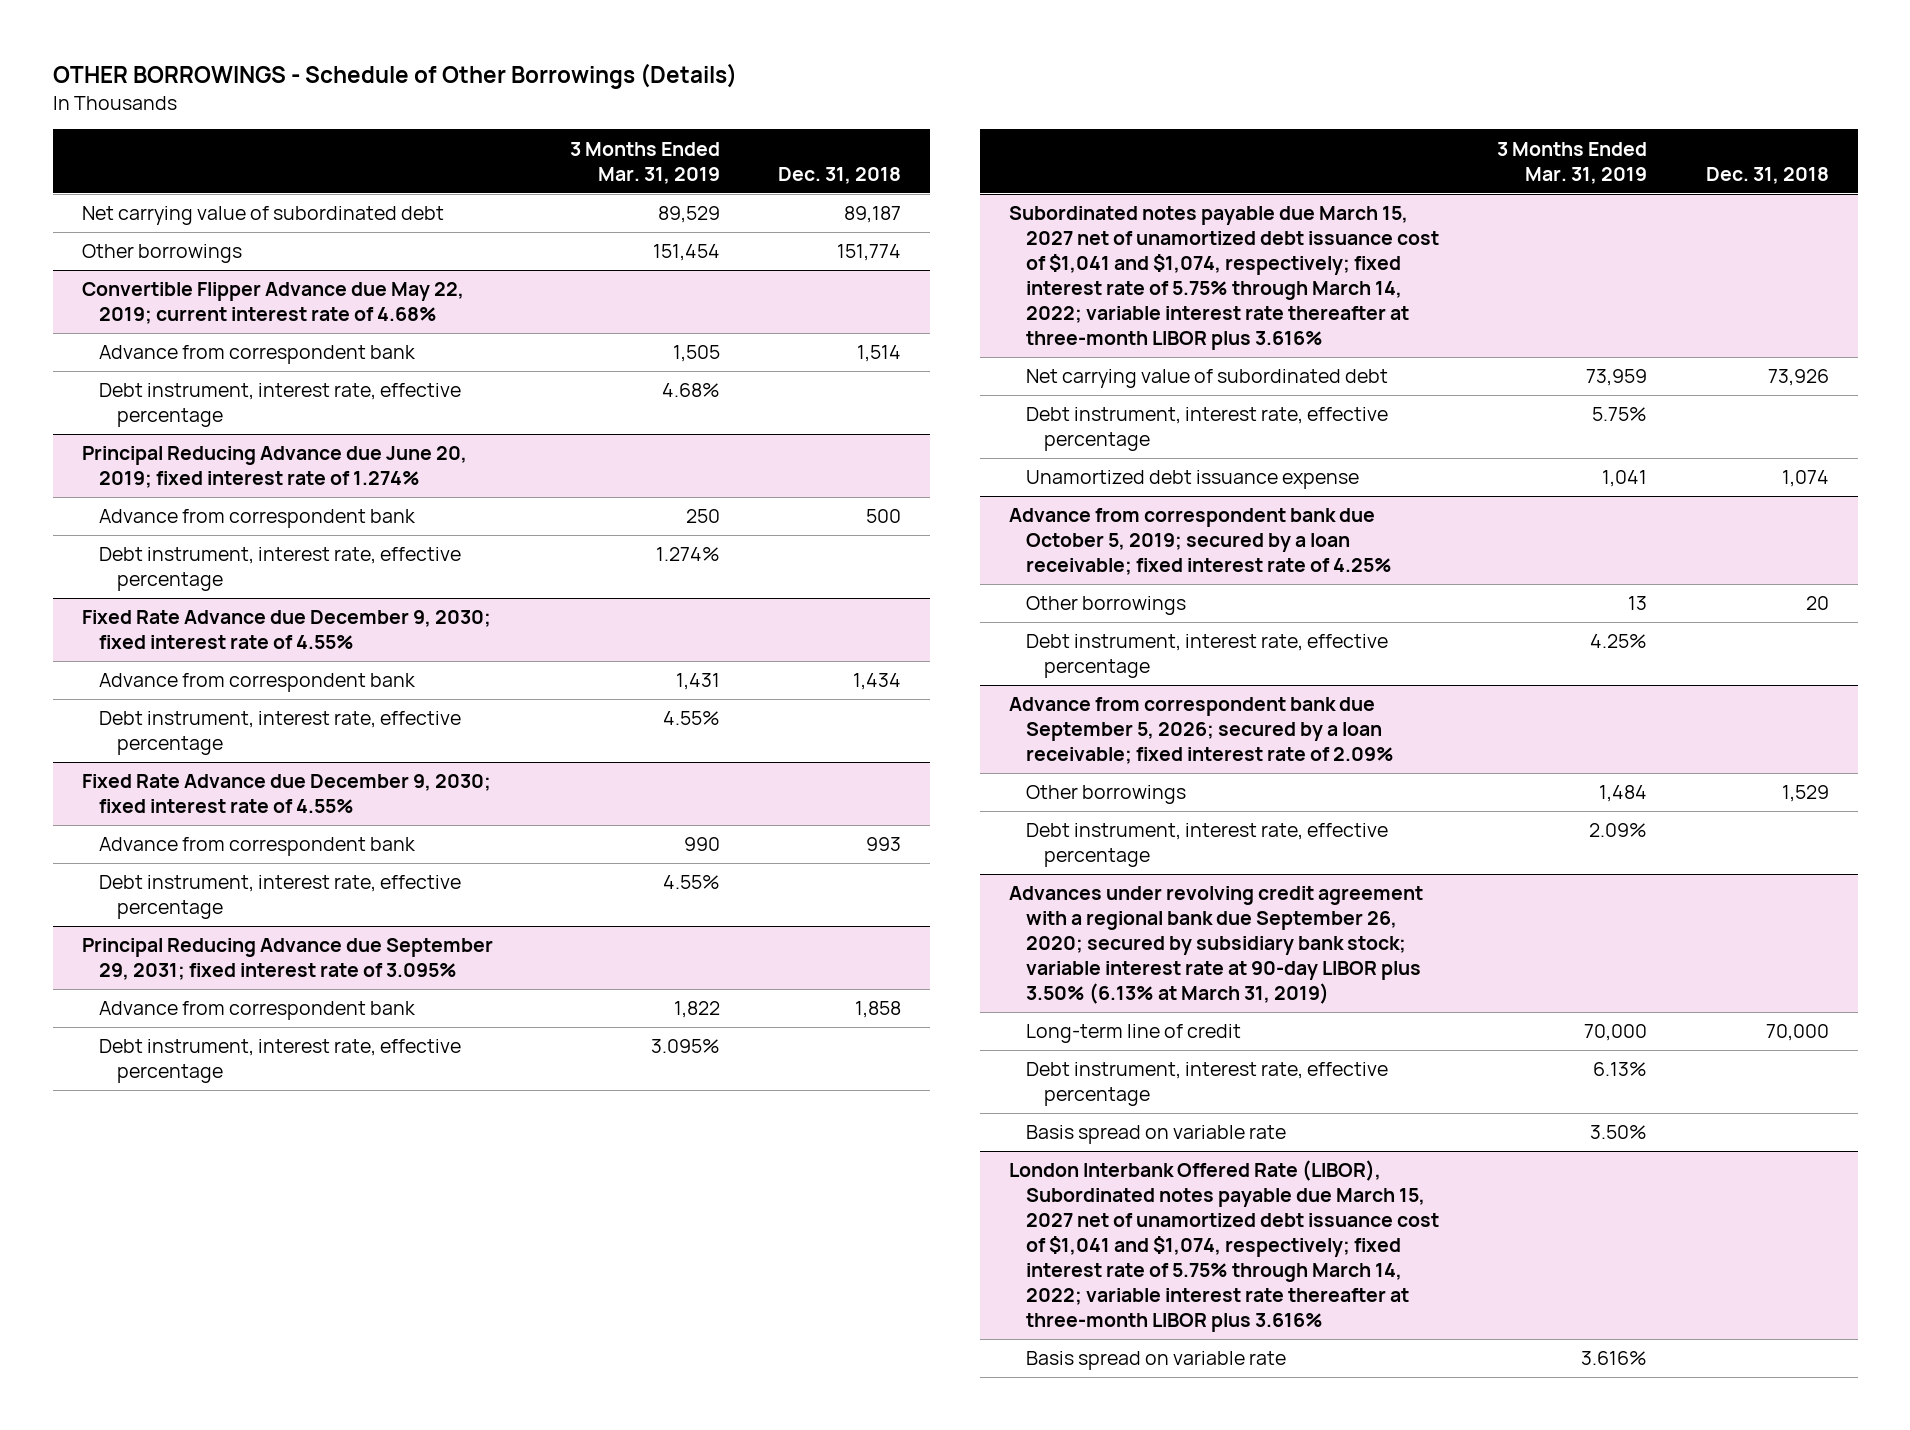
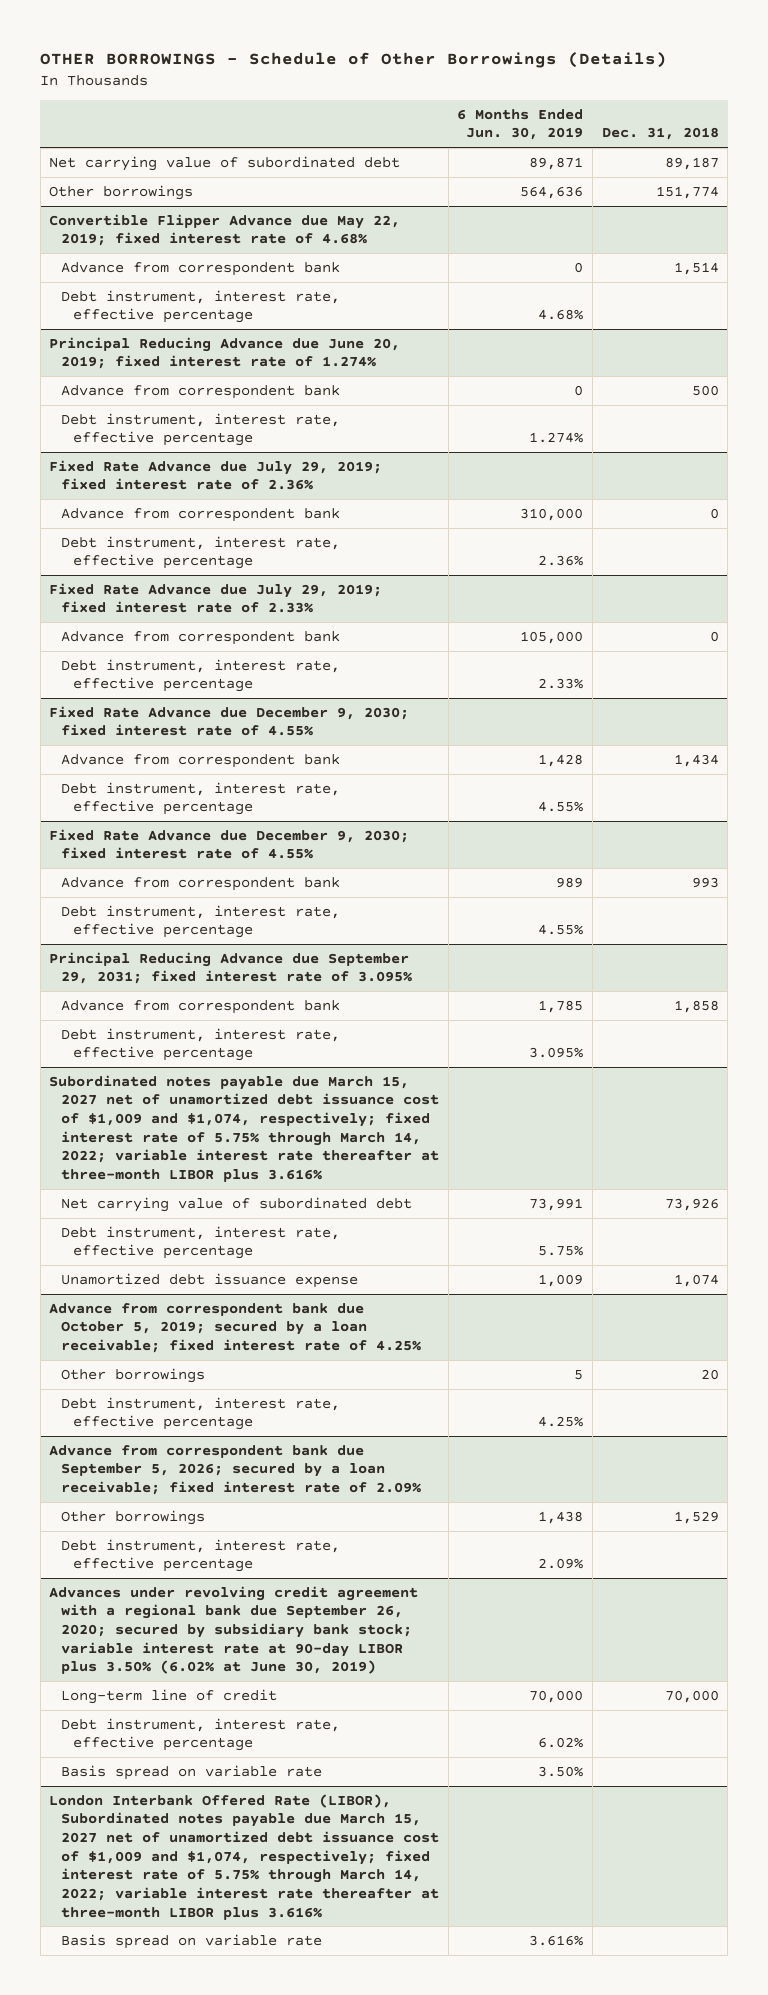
[570,141,721,184] 3 Months Ended Mar. 31, 2019 -> none
none -> [457,108,584,141] 6 Months Ended Jun. 30, 2019
[81,282,464,325] Convertible Flipper Advance due May 22, 2019; current interest rate of 4.68% -> [49,213,401,247] Convertible Flipper Advance due May 22, 2019; fixed interest rate of 4.68%
none -> [49,459,383,491] Fixed Rate Advance due July 29, 2019; fixed interest rate of 2.36%
none -> [61,507,341,522] Advance from correspondent bank
none -> [61,535,341,570] Debt instrument, interest rate, effective percentage
none -> [49,582,383,614] Fixed Rate Advance due July 29, 2019; fixed interest rate of 2.33%
none -> [61,630,341,645] Advance from correspondent bank
none -> [61,658,341,693] Debt instrument, interest rate, effective percentage
[1008,206,1440,350] Subordinated notes payable due March 15, 2027 net of unamortized debt issuance cost of $1,041 and $1,074, respectively; fixed interest rate of 5.75% through March 14, 2022; variable interest rate thereafter at three-month LIBOR plus 3.616% -> [49,1074,440,1182] Subordinated notes payable due March 15, 2027 net of unamortized debt issuance cost of $1,009 and $1,074, respectively; fixed interest rate of 5.75% through March 14, 2022; variable interest rate thereafter at three-month LIBOR plus 3.616%
[1008,886,1423,1005] Advances under revolving credit agreement with a regional bank due September 26, 2020; secured by subsidiary bank stock; variable interest rate at 90-day LIBOR plus 3.50% (6.13% at March 31, 2019) -> [49,1585,419,1675] Advances under revolving credit agreement with a regional bank due September 26, 2020; secured by subsidiary bank stock; variable interest rate at 90-day LIBOR plus 3.50% (6.02% at June 30, 2019)
[1008,1160,1440,1332] London Interbank Offered Rate (LIBOR), Subordinated notes payable due March 15, 2027 net of unamortized debt issuance cost of $1,041 and $1,074, respectively; fixed interest rate of 5.75% through March 14, 2022; variable interest rate thereafter at three-month LIBOR plus 3.616% -> [49,1793,440,1920] London Interbank Offered Rate (LIBOR), Subordinated notes payable due March 15, 2027 net of unamortized debt issuance cost of $1,009 and $1,074, respectively; fixed interest rate of 5.75% through March 14, 2022; variable interest rate thereafter at three-month LIBOR plus 3.616%

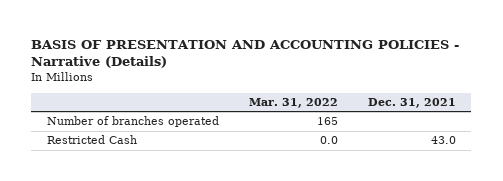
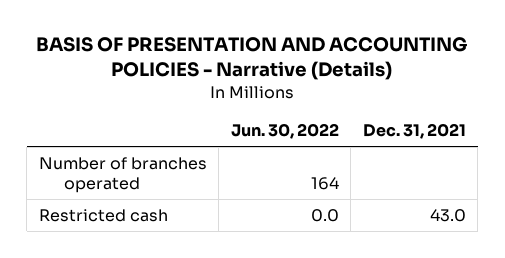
[248,98,338,109] Mar. 31, 2022 -> none
none -> [230,122,339,139] Jun. 30, 2022
[46,135,137,145] Restricted Cash -> [38,208,168,222] Restricted cash

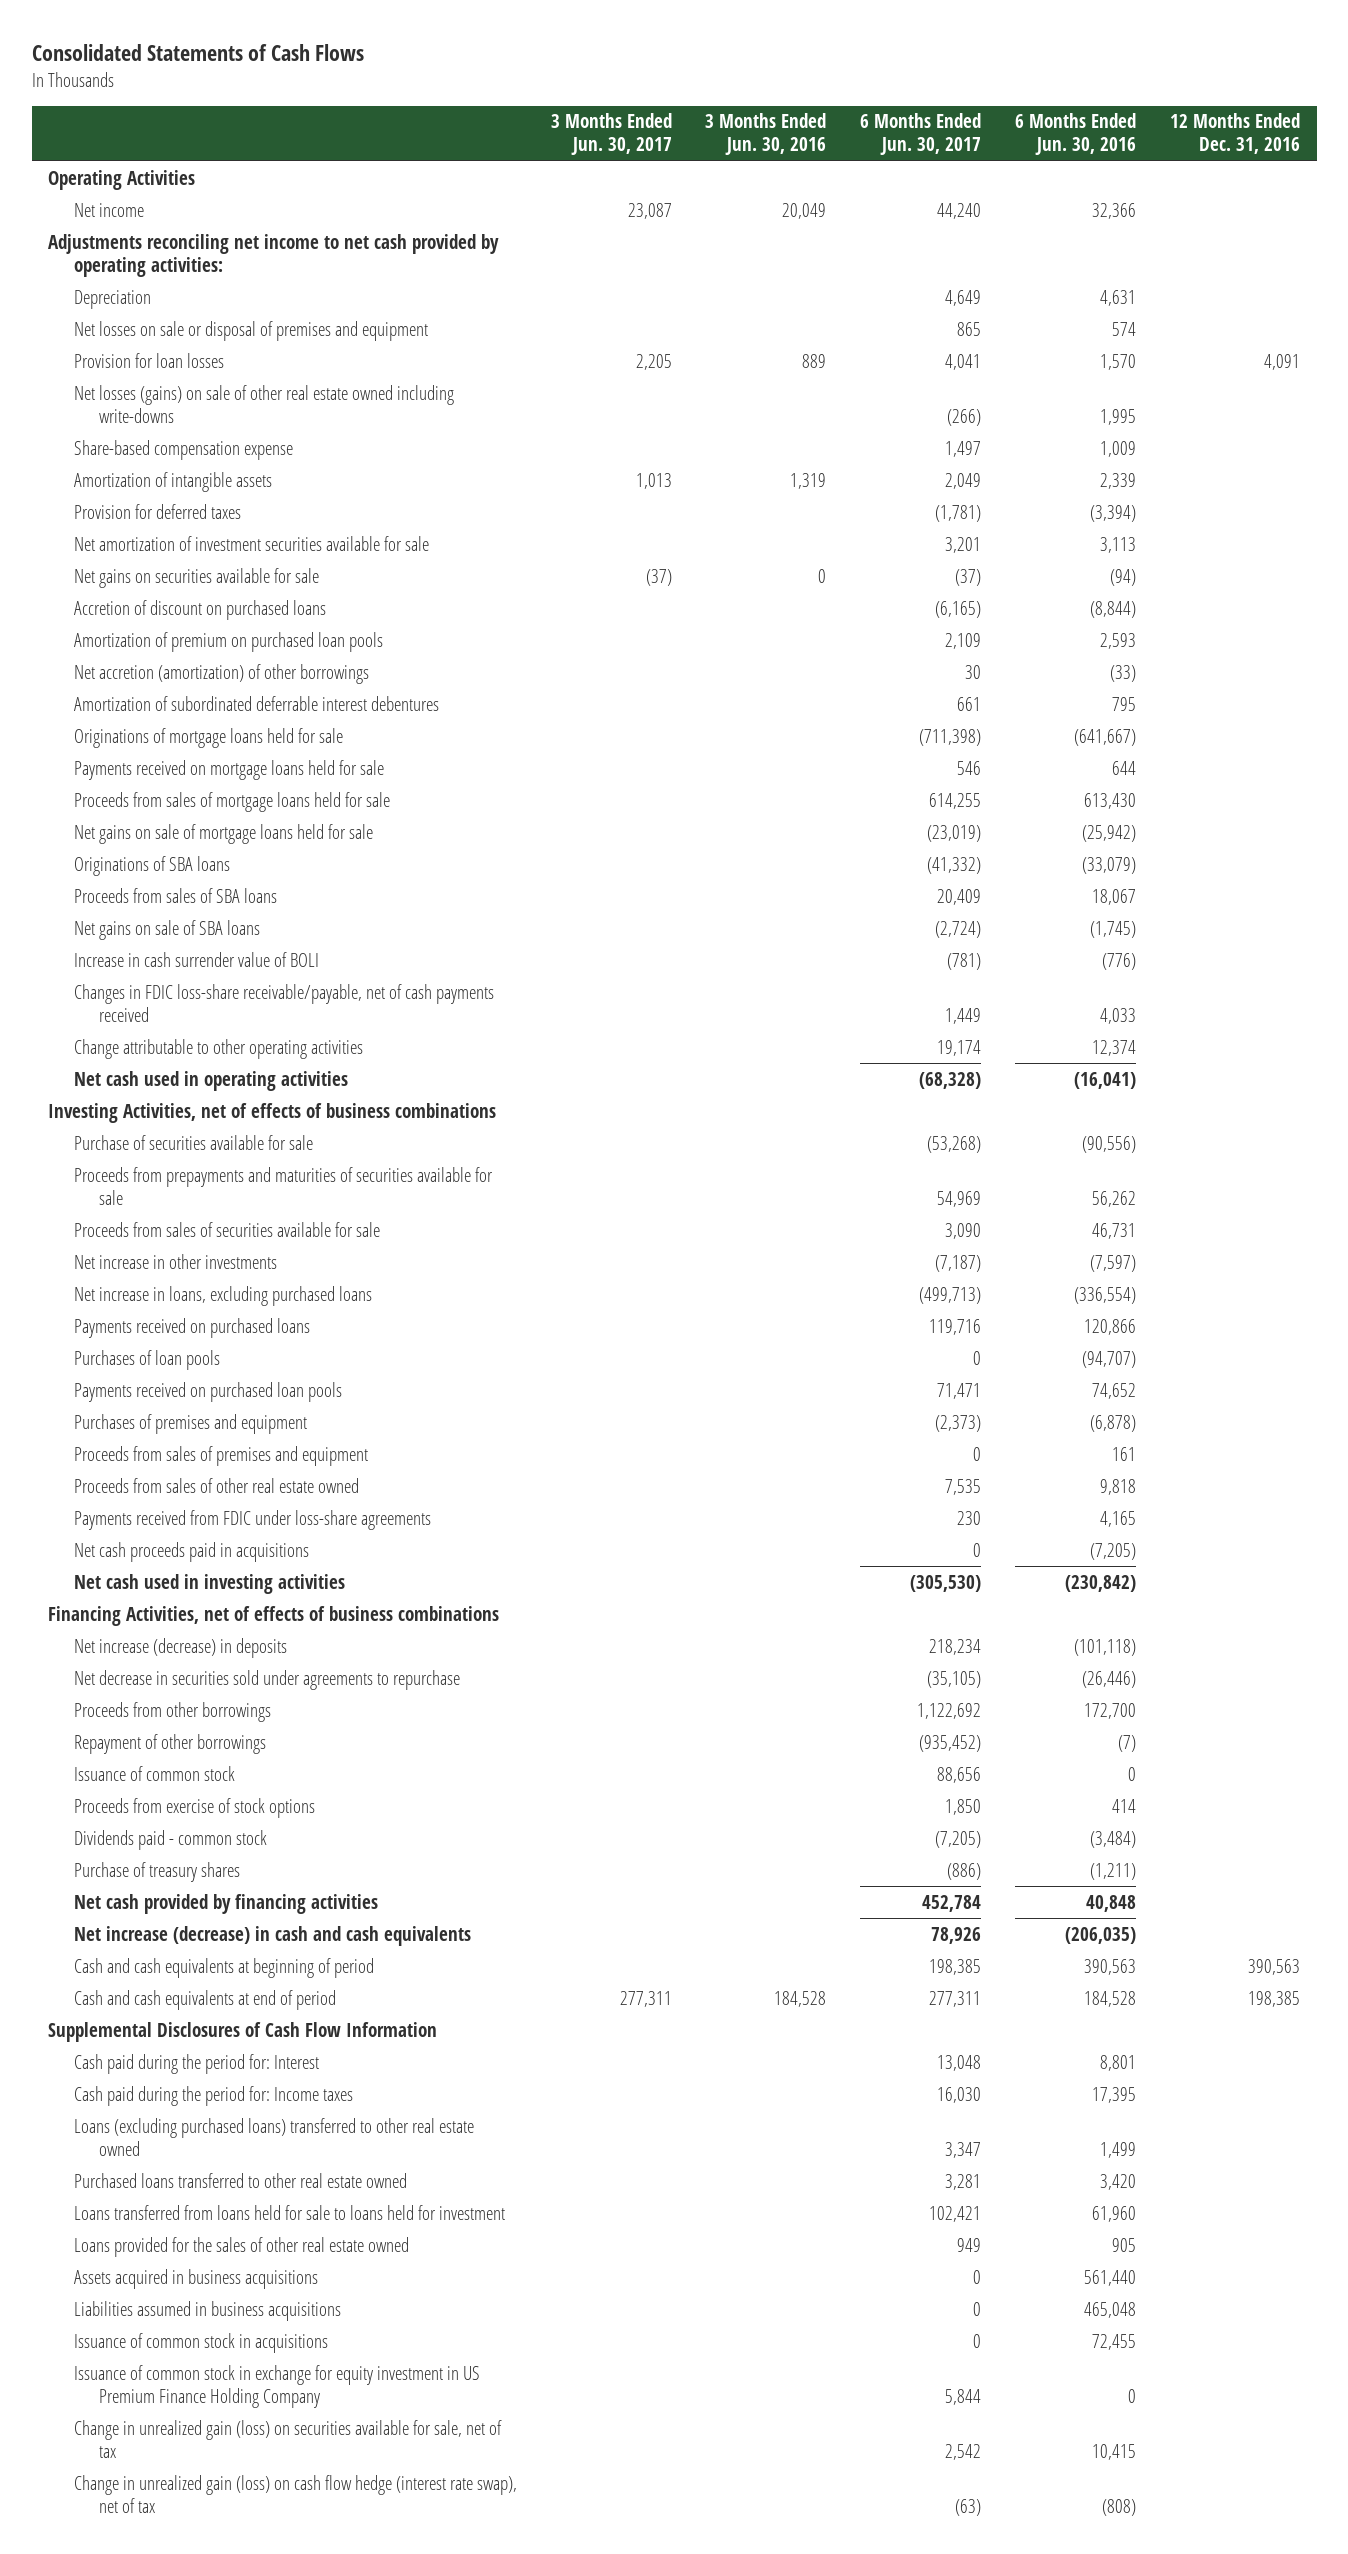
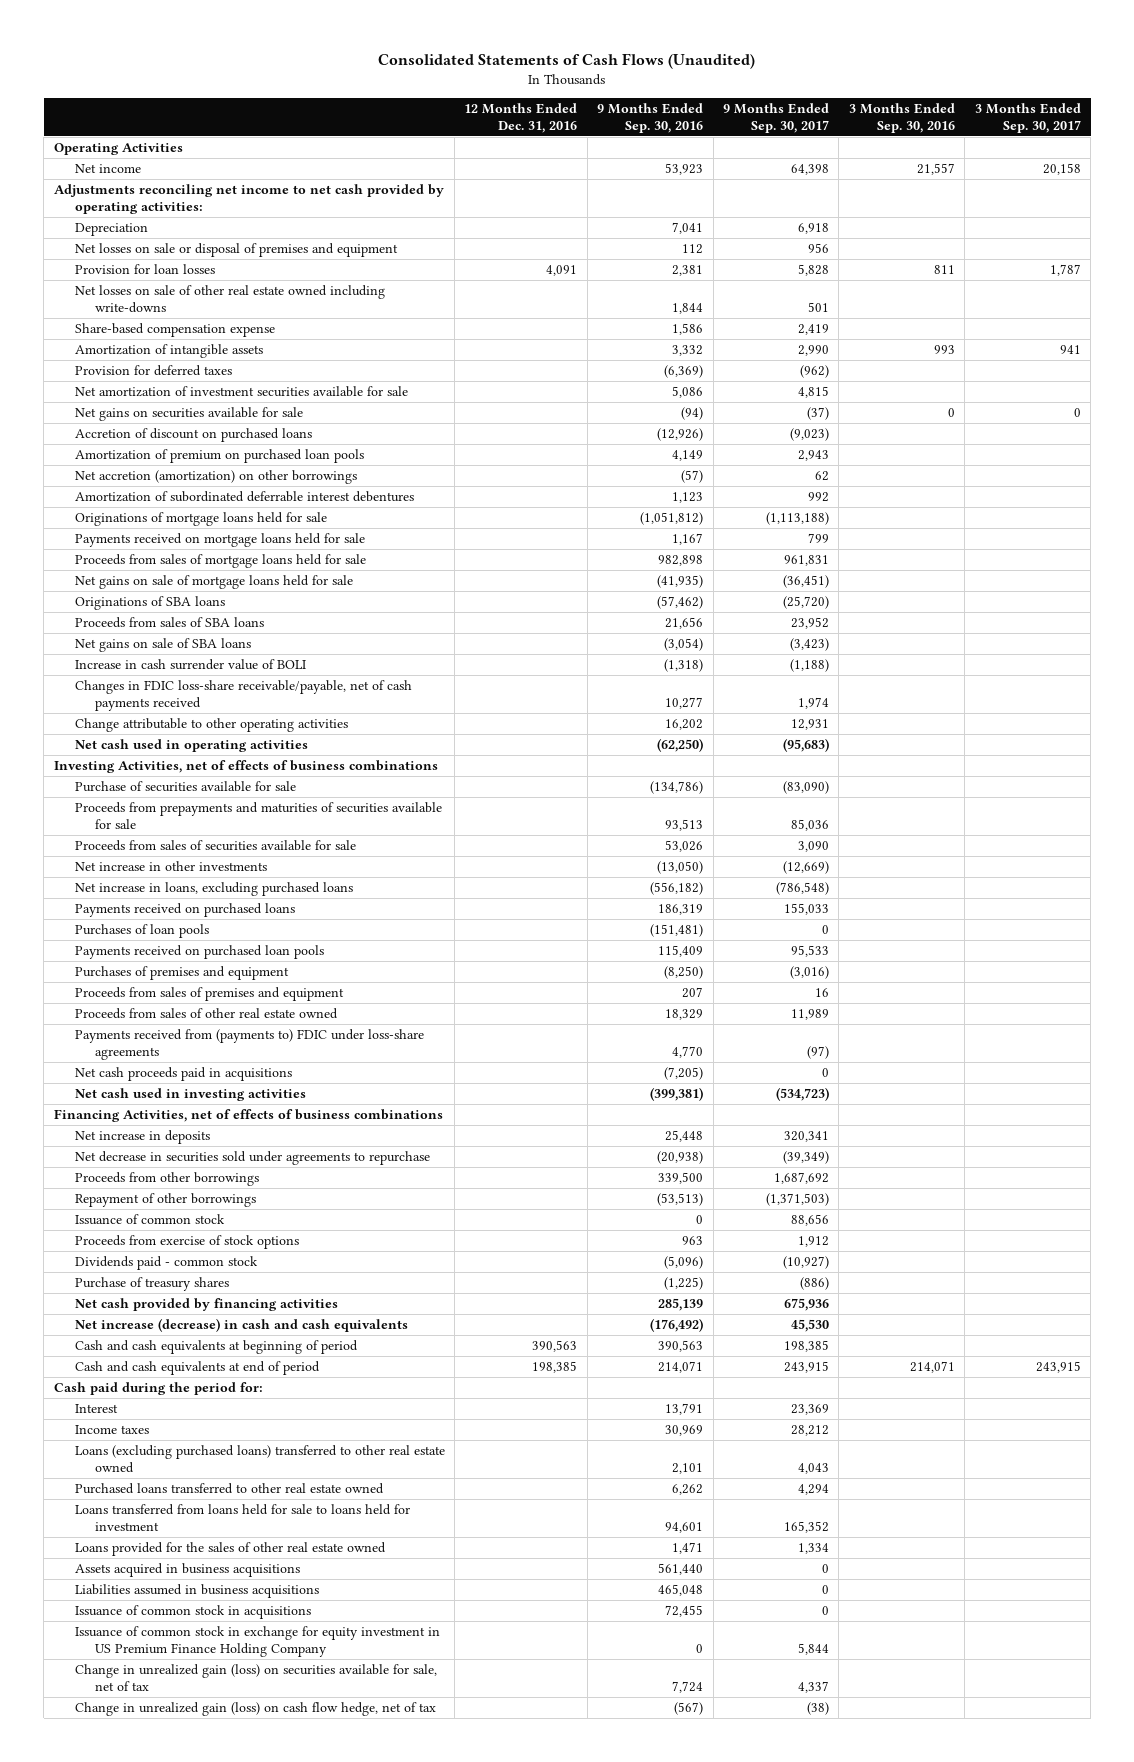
[31,43,364,61] Consolidated Statements of Cash Flows -> [378,53,756,70] Consolidated Statements of Cash Flows (Unaudited)
[550,113,672,156] 3 Months Ended Jun. 30, 2017 -> none
[705,113,827,156] 3 Months Ended Jun. 30, 2016 -> none
[860,113,982,156] 6 Months Ended Jun. 30, 2017 -> none
[1014,113,1136,156] 6 Months Ended Jun. 30, 2016 -> none
none -> [597,103,704,133] 9 Months Ended Sep. 30, 2016
none -> [723,103,830,133] 9 Months Ended Sep. 30, 2017
none -> [848,103,955,133] 3 Months Ended Sep. 30, 2016
none -> [974,103,1081,133] 3 Months Ended Sep. 30, 2017
[73,384,454,423] Net losses (gains) on sale of other real estate owned including write-downs -> [74,285,385,313] Net losses on sale of other real estate owned including write-downs
[73,663,369,684] Net accretion (amortization) of other borrowings -> [74,470,357,485] Net accretion (amortization) on other borrowings
[73,1509,431,1530] Payments received from FDIC under loss-share agreements -> [74,1029,424,1060] Payments received from (payments to) FDIC under loss-share agreements
[73,1637,287,1658] Net increase (decrease) in deposits -> [74,1130,210,1145] Net increase in deposits
[48,2021,438,2042] Supplemental Disclosures of Cash Flow Information -> none
none -> [53,1382,263,1396] Cash paid during the period for:
[73,2053,319,2074] Cash paid during the period for: Interest -> [74,1404,118,1414] Interest
[73,2085,353,2106] Cash paid during the period for: Income taxes -> [74,1425,149,1435] Income taxes
[73,2474,517,2513] Change in unrealized gain (loss) on cash flow hedge (interest rate swap), net of tax -> [74,1702,436,1717] Change in unrealized gain (loss) on cash flow hedge, net of tax

